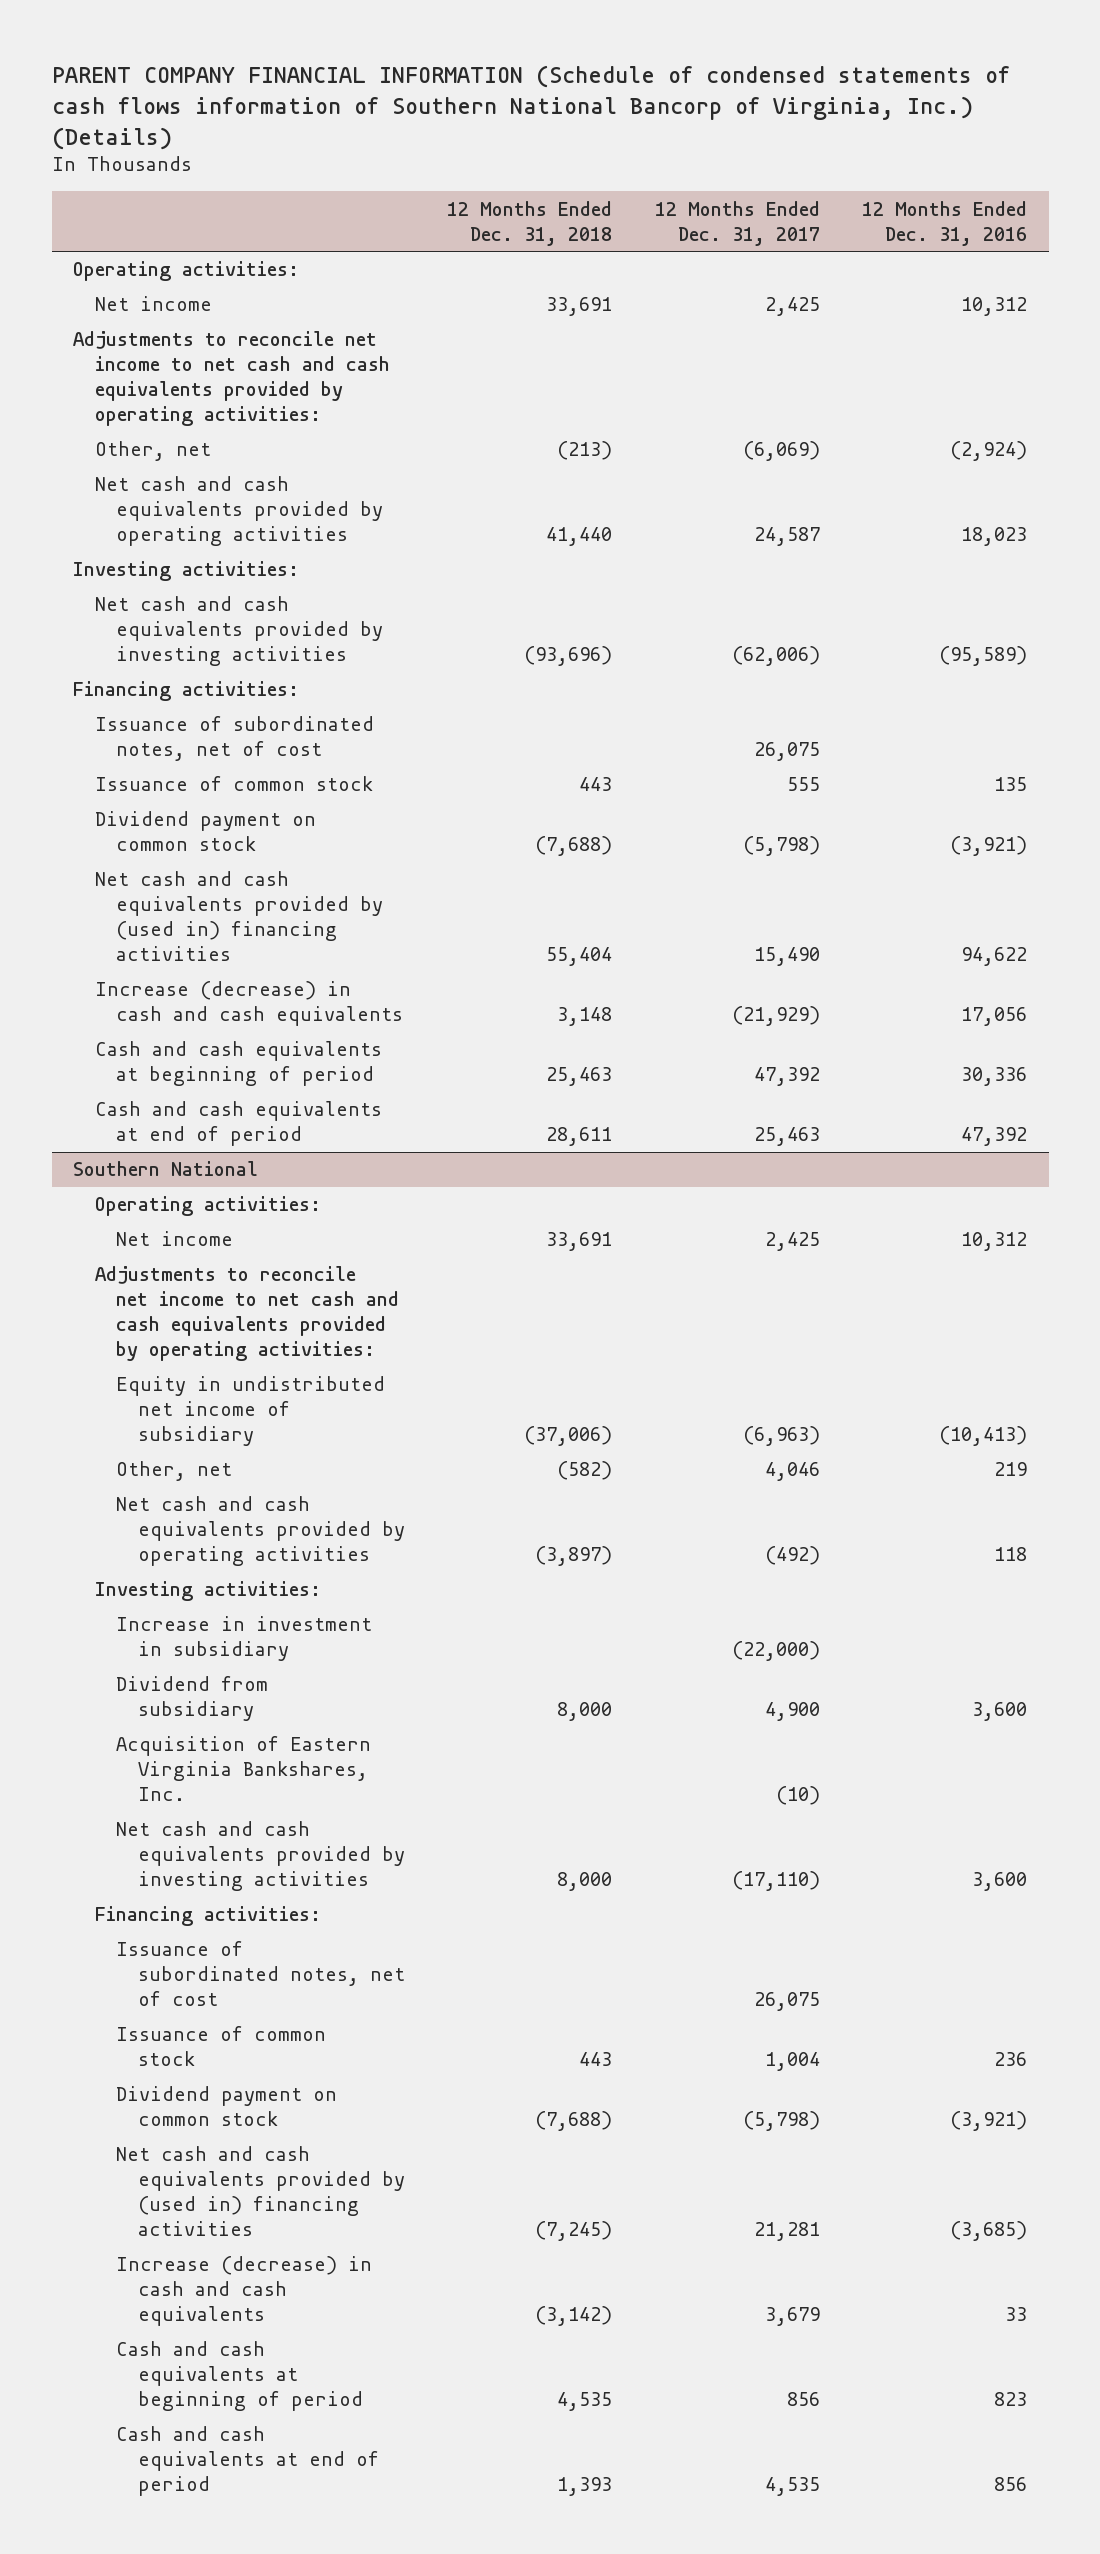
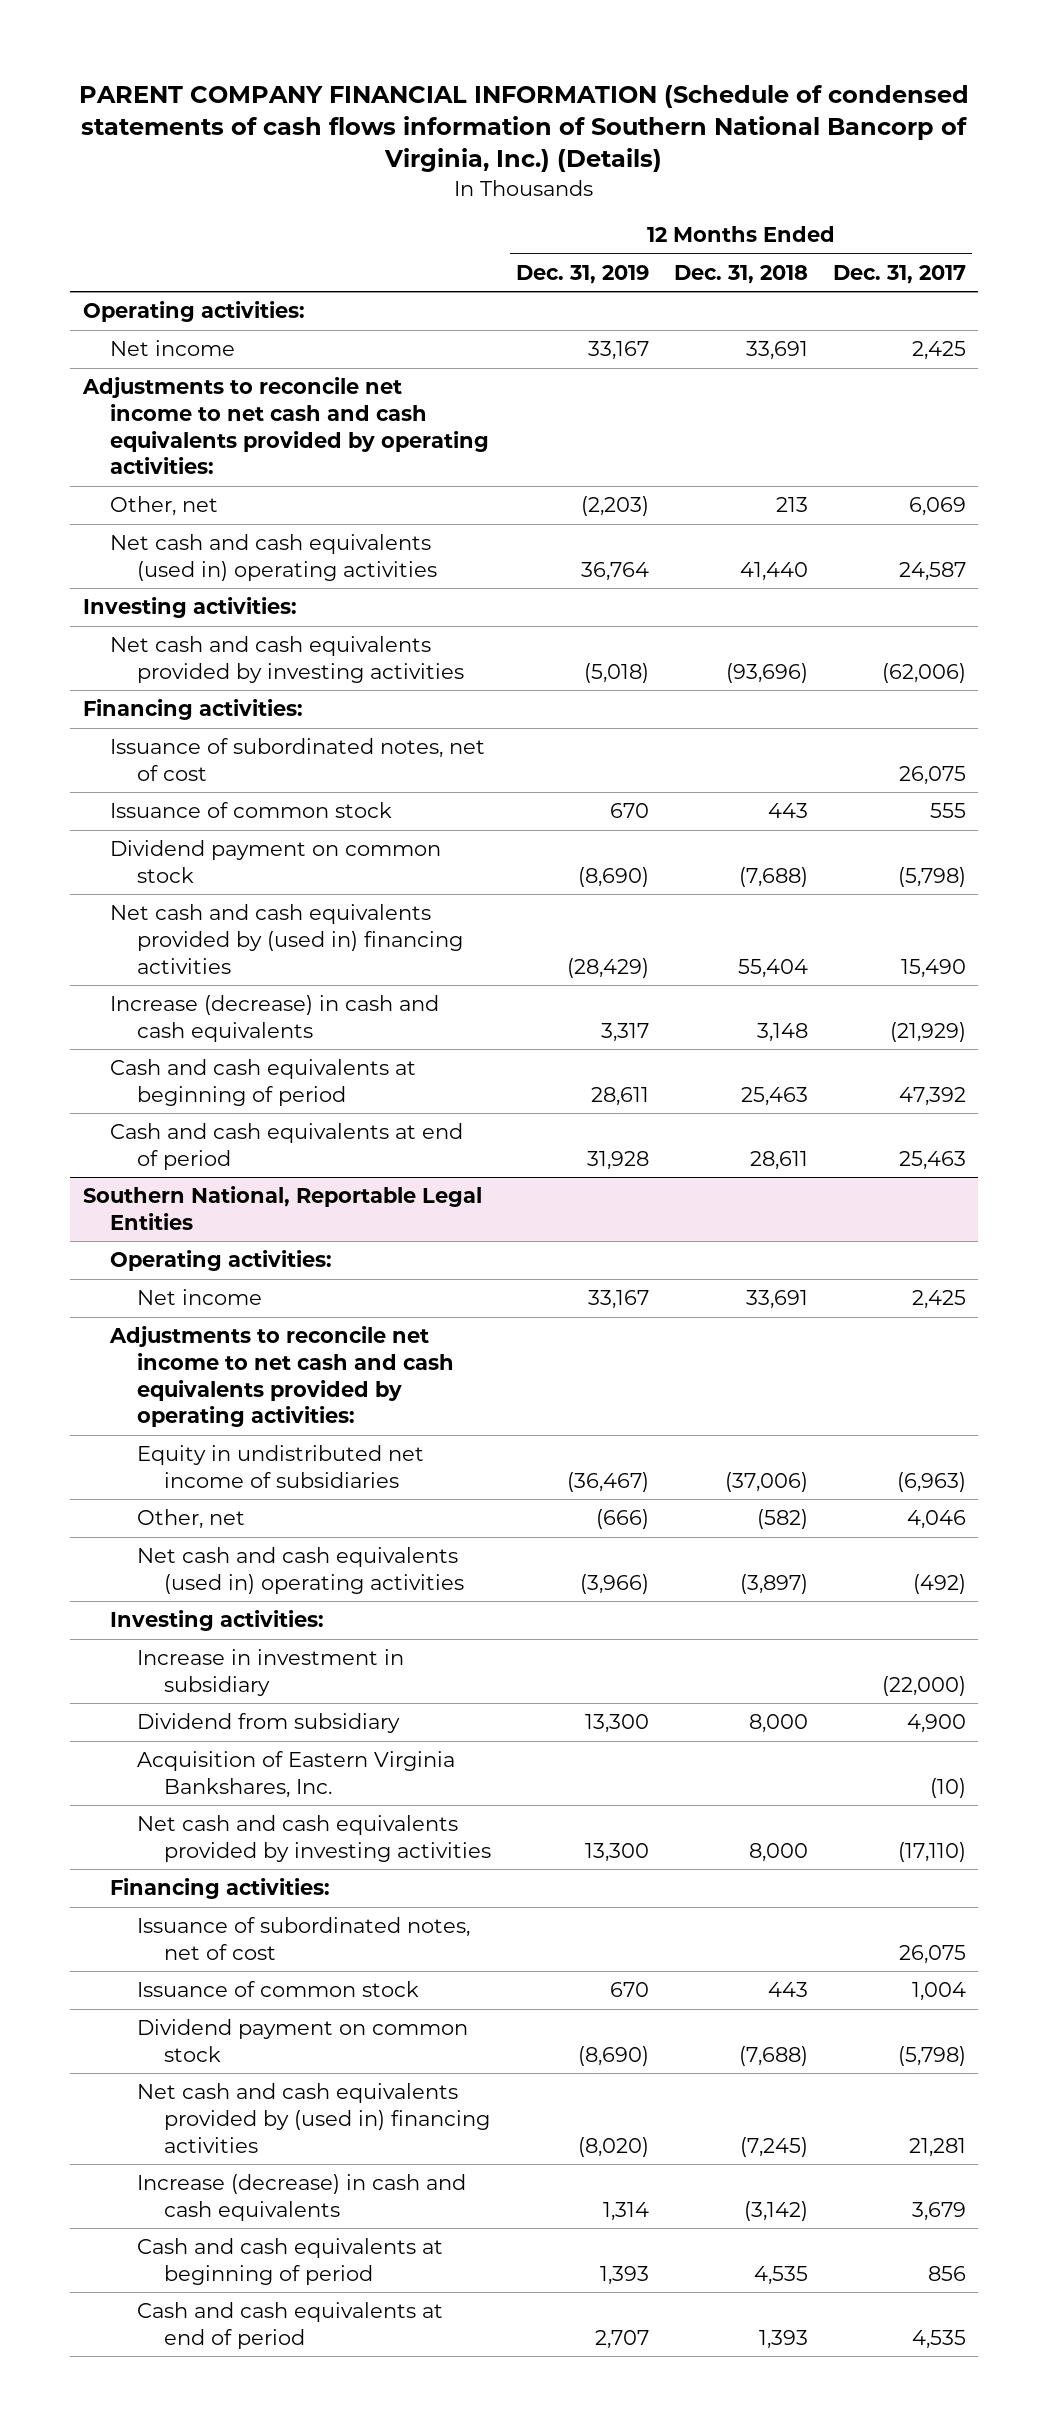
[862,200,1028,246] 12 Months Ended Dec. 31, 2016 -> none
none -> [516,265,650,285] Dec. 31, 2019
[557,441,613,461] (213) -> [776,497,809,513] 213
[742,441,820,462] (6,069) -> [908,497,966,517] 6,069
[94,476,384,547] Net cash and cash equivalents provided by operating activities -> [109,534,438,581] Net cash and cash equivalents (used in) operating activities
[73,1161,259,1177] Southern National -> none
none -> [82,1186,482,1230] Southern National, Reportable Legal Entities
[116,1376,386,1447] Equity in undistributed net income of subsidiary -> [137,1445,425,1488] Equity in undistributed net income of subsidiaries
[116,1496,405,1567] Net cash and cash equivalents provided by operating activities -> [137,1547,465,1594] Net cash and cash equivalents (used in) operating activities

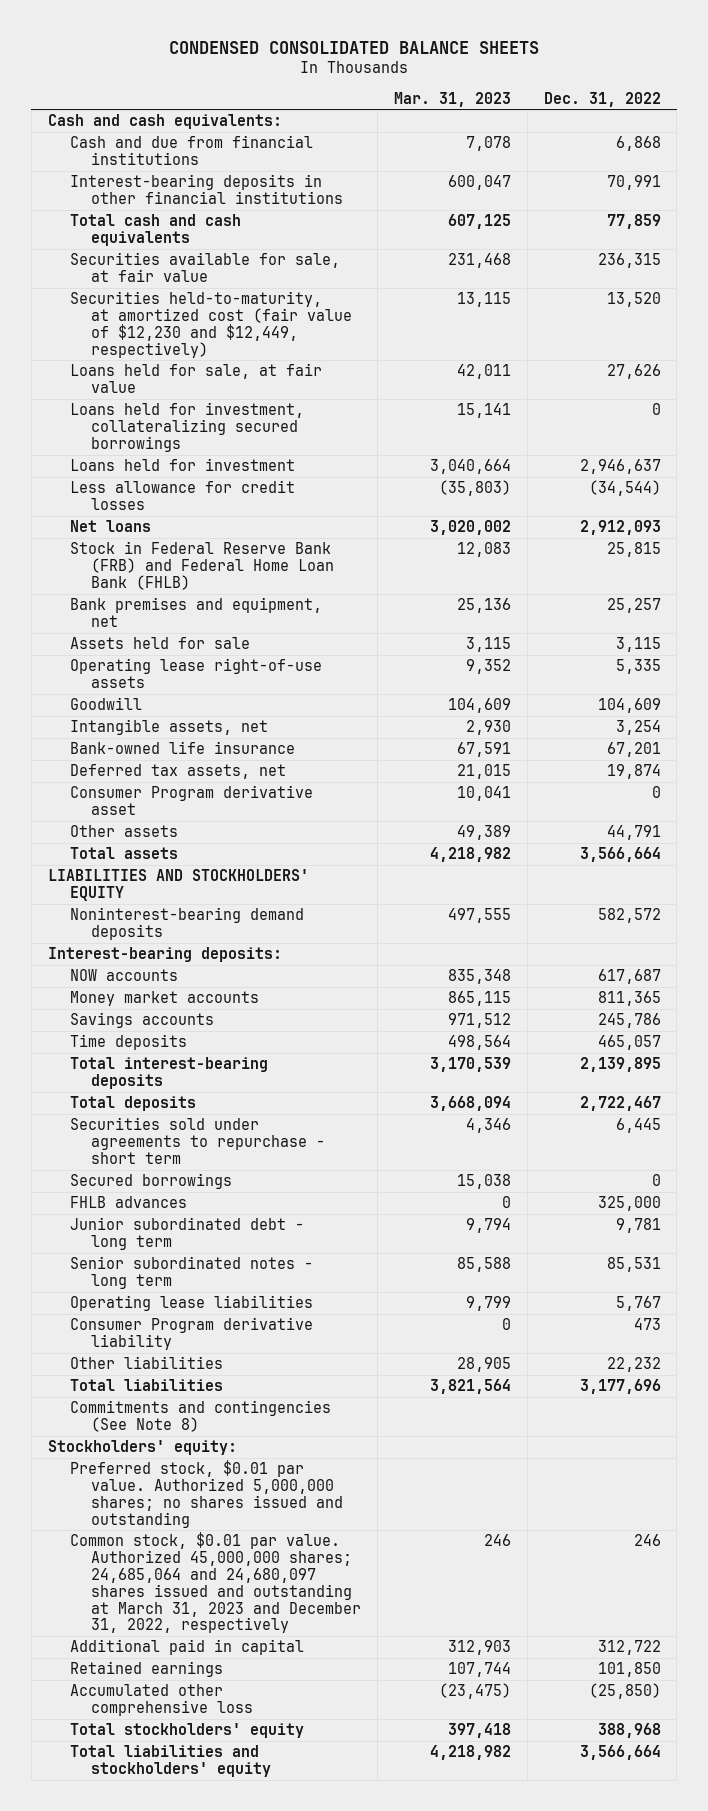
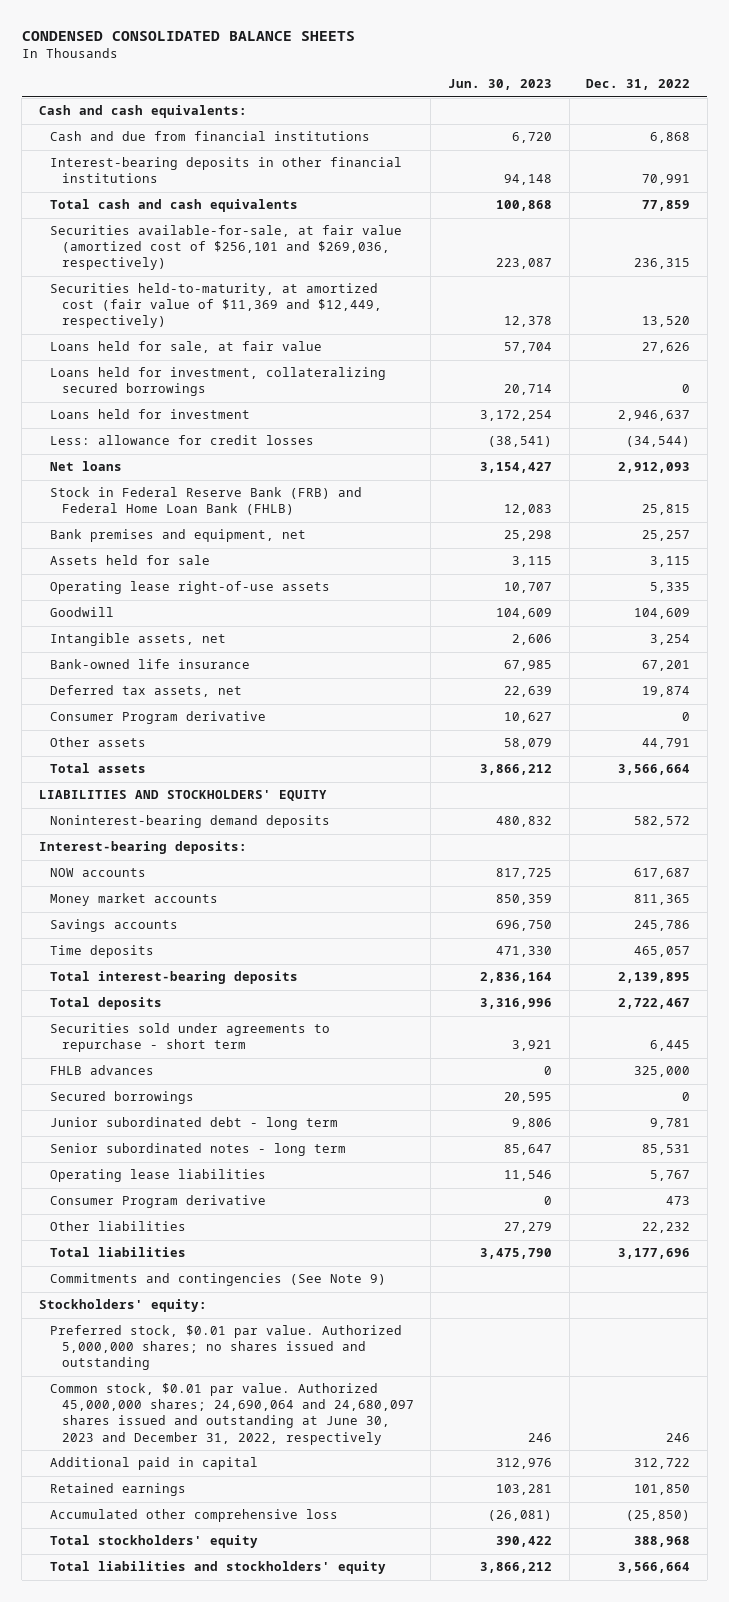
[394,91,512,107] Mar. 31, 2023 -> none
none -> [447,79,552,91] Jun. 30, 2023
[69,252,340,283] Securities available for sale, at fair value -> [50,225,403,271] Securities available-for-sale, at fair value (amortized cost of $256,101 and $269,036, respectively)
[69,291,353,358] Securities held-to-maturity, at amortized cost (fair value of $12,230 and $12,449, respectively) -> [50,283,382,329] Securities held-to-maturity, at amortized cost (fair value of $11,369 and $12,449, respectively)
[69,480,295,511] Less allowance for credit losses -> [50,435,315,446] Less: allowance for credit losses
[69,785,313,816] Consumer Program derivative asset -> [50,711,267,725] Consumer Program derivative
[69,1173,232,1190] Secured borrowings -> [50,1091,195,1105] Secured borrowings
[69,1317,313,1351] Consumer Program derivative liability -> [50,1195,267,1209] Consumer Program derivative
[69,1400,331,1433] Commitments and contingencies (See Note 8) -> [50,1273,387,1287] Commitments and contingencies (See Note 9)
[69,1532,362,1634] Common stock, $0.01 par value. Authorized 45,000,000 shares; 24,685,064 and 24,680,097 shares issued and outstanding at March 31, 2023 and December 31, 2022, respectively -> [50,1383,414,1445] Common stock, $0.01 par value. Authorized 45,000,000 shares; 24,690,064 and 24,680,097 shares issued and outstanding at June 30, 2023 and December 31, 2022, respectively

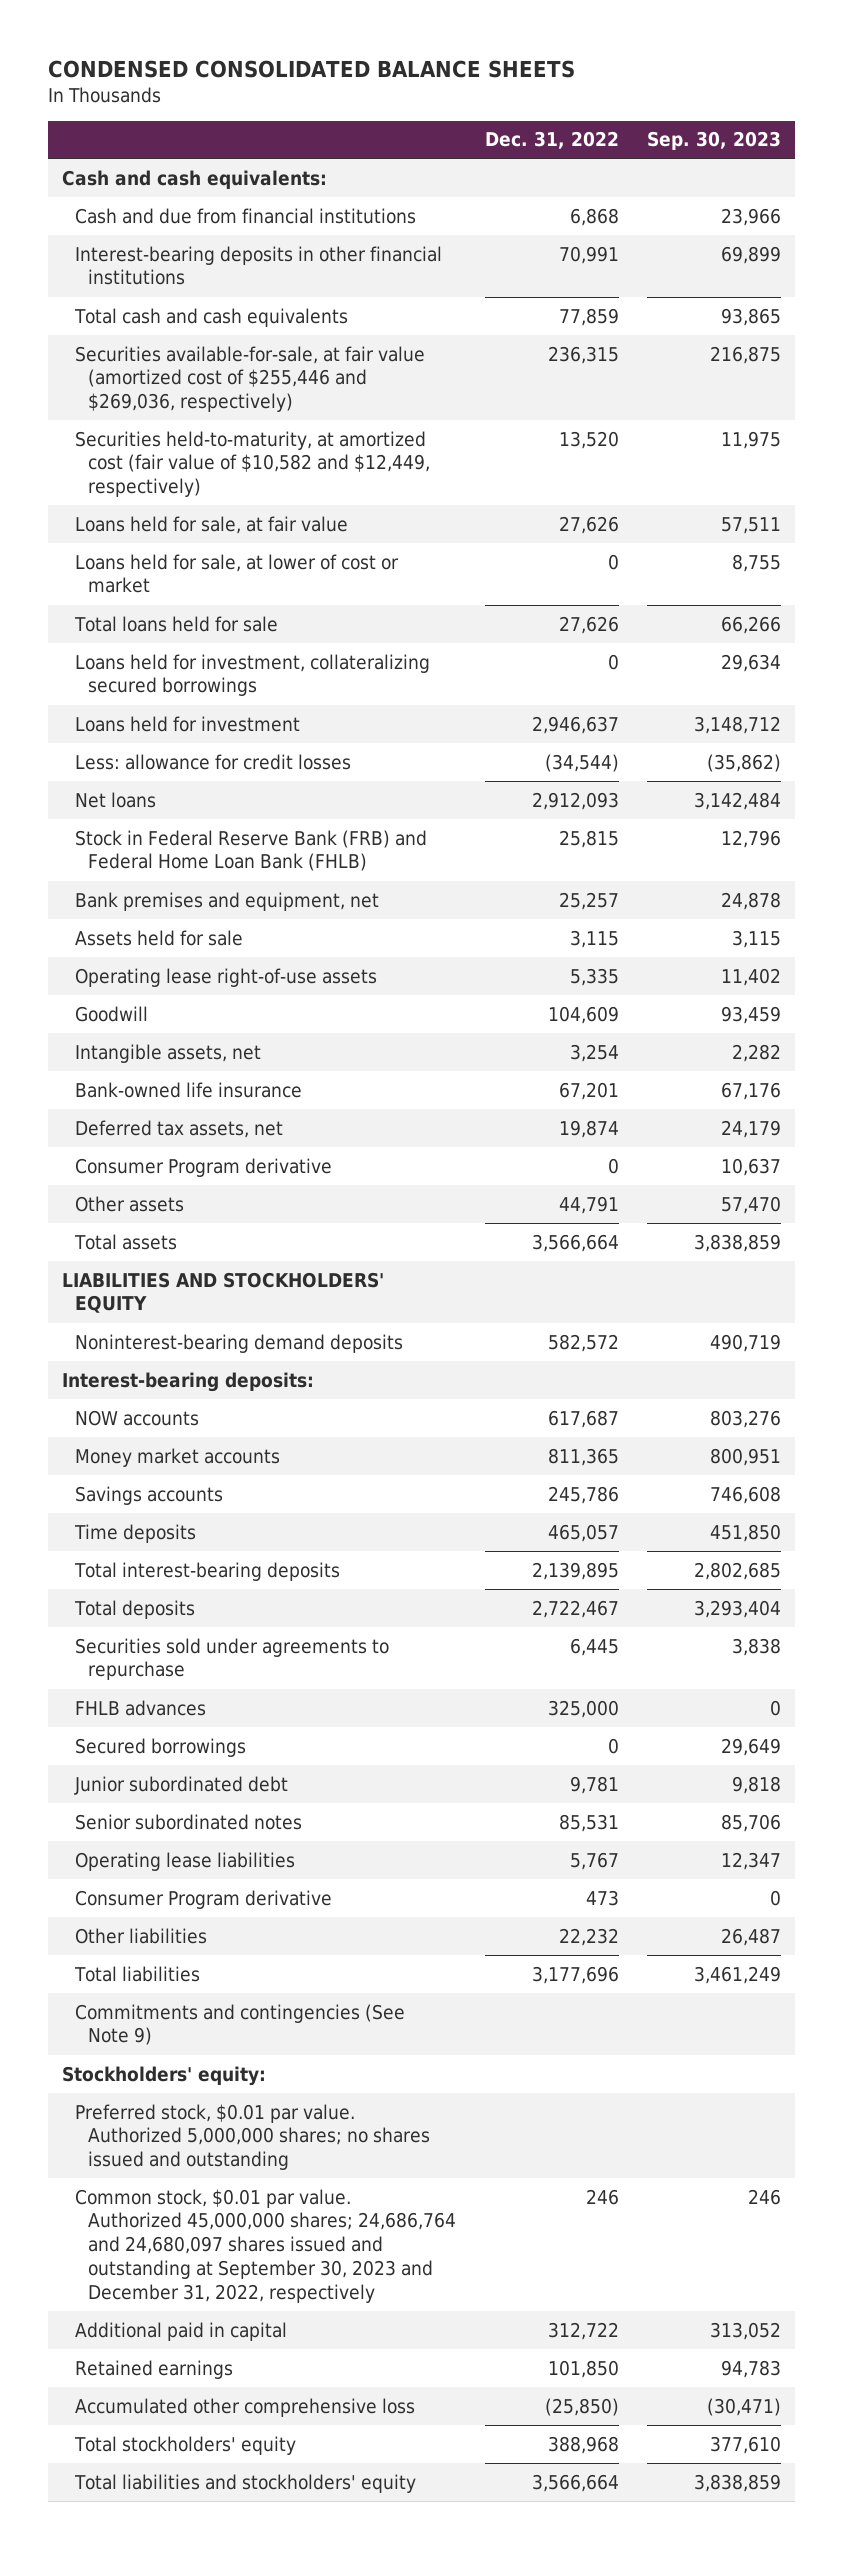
[447,79,552,91] Jun. 30, 2023 -> none
none -> [647,131,782,151] Sep. 30, 2023
[50,225,403,271] Securities available-for-sale, at fair value (amortized cost of $256,101 and $269,036, respectively) -> [75,345,426,413] Securities available-for-sale, at fair value (amortized cost of $255,446 and $269,036, respectively)
[50,283,382,329] Securities held-to-maturity, at amortized cost (fair value of $11,369 and $12,449, respectively) -> [75,430,431,498] Securities held-to-maturity, at amortized cost (fair value of $10,582 and $12,449, respectively)
none -> [75,553,400,594] Loans held for sale, at lower of cost or market
none -> [74,615,279,632] Total loans held for sale
[50,1023,331,1053] Securities sold under agreements to repurchase - short term -> [75,1637,390,1681] Securities sold under agreements to repurchase
[50,1117,339,1131] Junior subordinated debt - long term -> [74,1775,289,1795] Junior subordinated debt
[50,1143,347,1157] Senior subordinated notes - long term -> [75,1813,303,1830] Senior subordinated notes
[50,1383,414,1445] Common stock, $0.01 par value. Authorized 45,000,000 shares; 24,690,064 and 24,680,097 shares issued and outstanding at June 30, 2023 and December 31, 2022, respectively -> [75,2188,457,2303] Common stock, $0.01 par value. Authorized 45,000,000 shares; 24,686,764 and 24,680,097 shares issued and outstanding at September 30, 2023 and December 31, 2022, respectively

